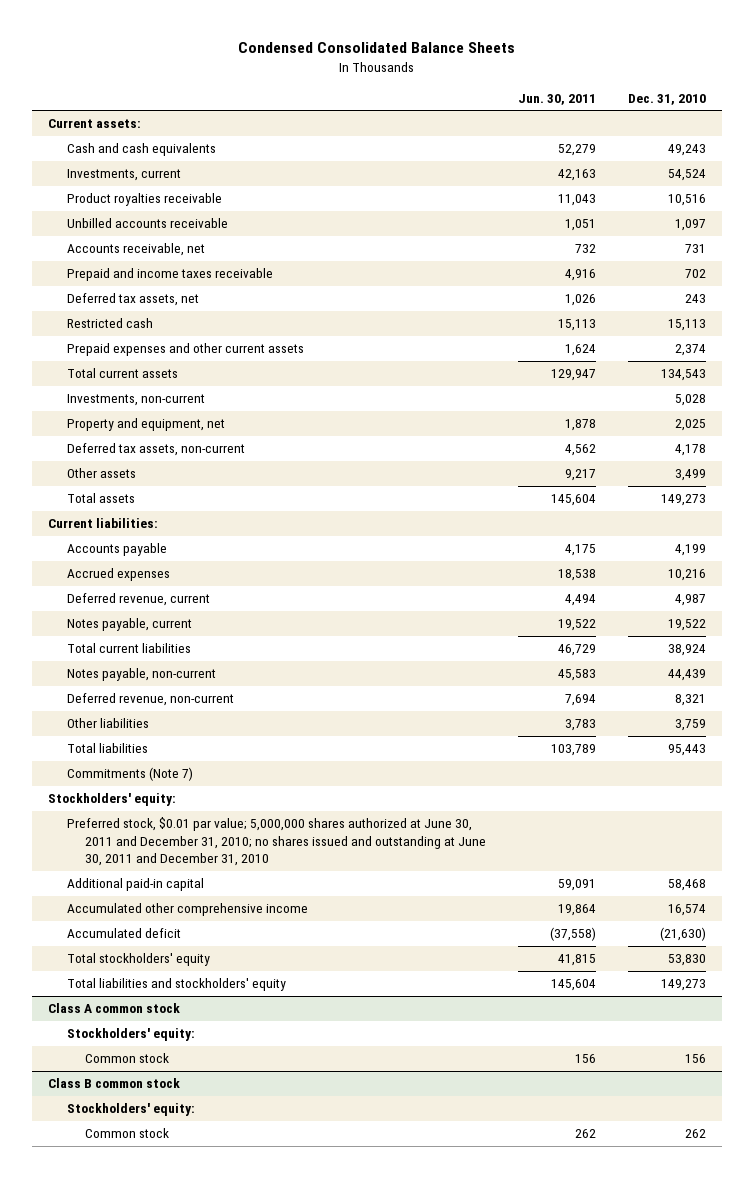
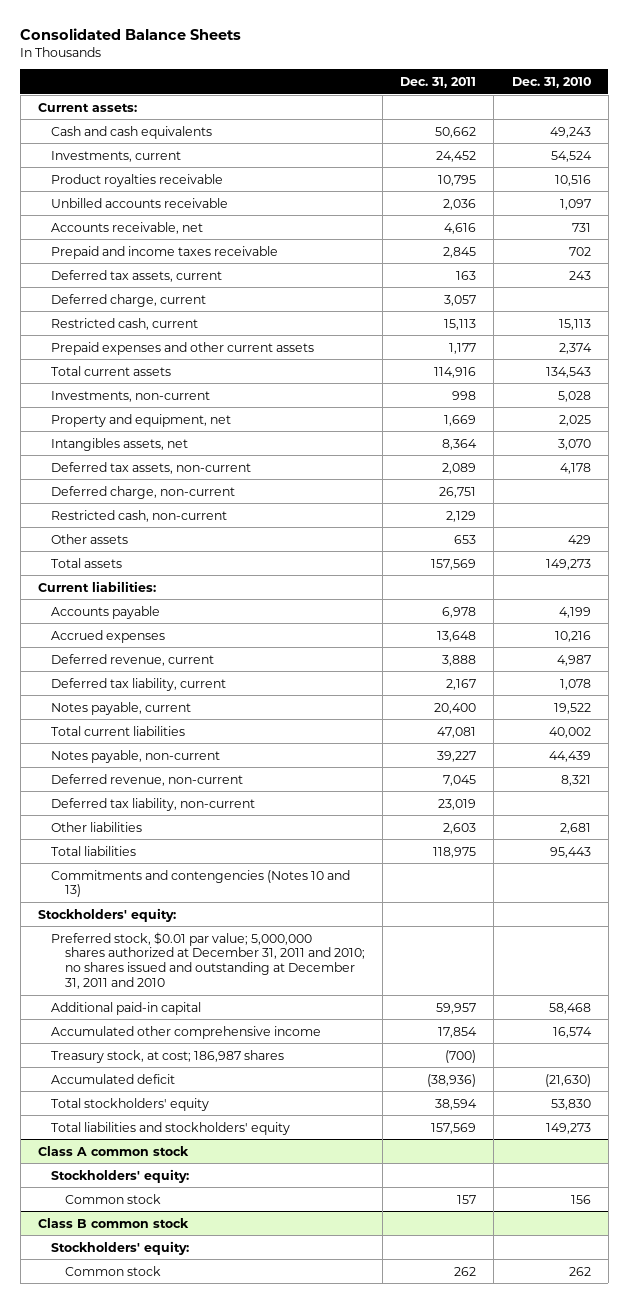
[238,42,516,54] Condensed Consolidated Balance Sheets -> [20,27,242,40] Consolidated Balance Sheets
[517,93,596,105] Jun. 30, 2011 -> none
none -> [400,76,477,88] Dec. 31, 2011
[66,293,199,307] Deferred tax assets, net -> [51,269,223,282] Deferred tax assets, current
none -> [51,293,207,307] Deferred charge, current
[66,318,153,329] Restricted cash -> [51,317,199,330] Restricted cash, current
none -> [51,437,189,451] Intangibles assets, net
none -> [51,485,236,499] Deferred charge, non-current
none -> [51,509,228,522] Restricted cash, non-current
[674,469,706,482] 3,499 -> [567,534,591,544] 429
none -> [51,677,227,691] Deferred tax liability, current
[667,644,706,657] 38,924 -> [548,726,591,738] 40,002
none -> [51,797,256,811] Deferred tax liability, non-current
[674,719,706,732] 3,759 -> [559,822,591,834] 2,681
[66,767,193,782] Commitments (Note 7) -> [51,869,351,898] Commitments and contengencies (Notes 10 and 13)
[66,817,486,867] Preferred stock, $0.01 par value; 5,000,000 shares authorized at June 30, 2011 and December 31, 2010; no shares issued and outstanding at June 30, 2011 and December 31, 2010 -> [51,931,365,989] Preferred stock, $0.01 par value; 5,000,000 shares authorized at December 31, 2011 and 2010; no shares issued and outstanding at December 31, 2011 and 2010
none -> [51,1049,285,1063] Treasury stock, at cost; 186,987 shares

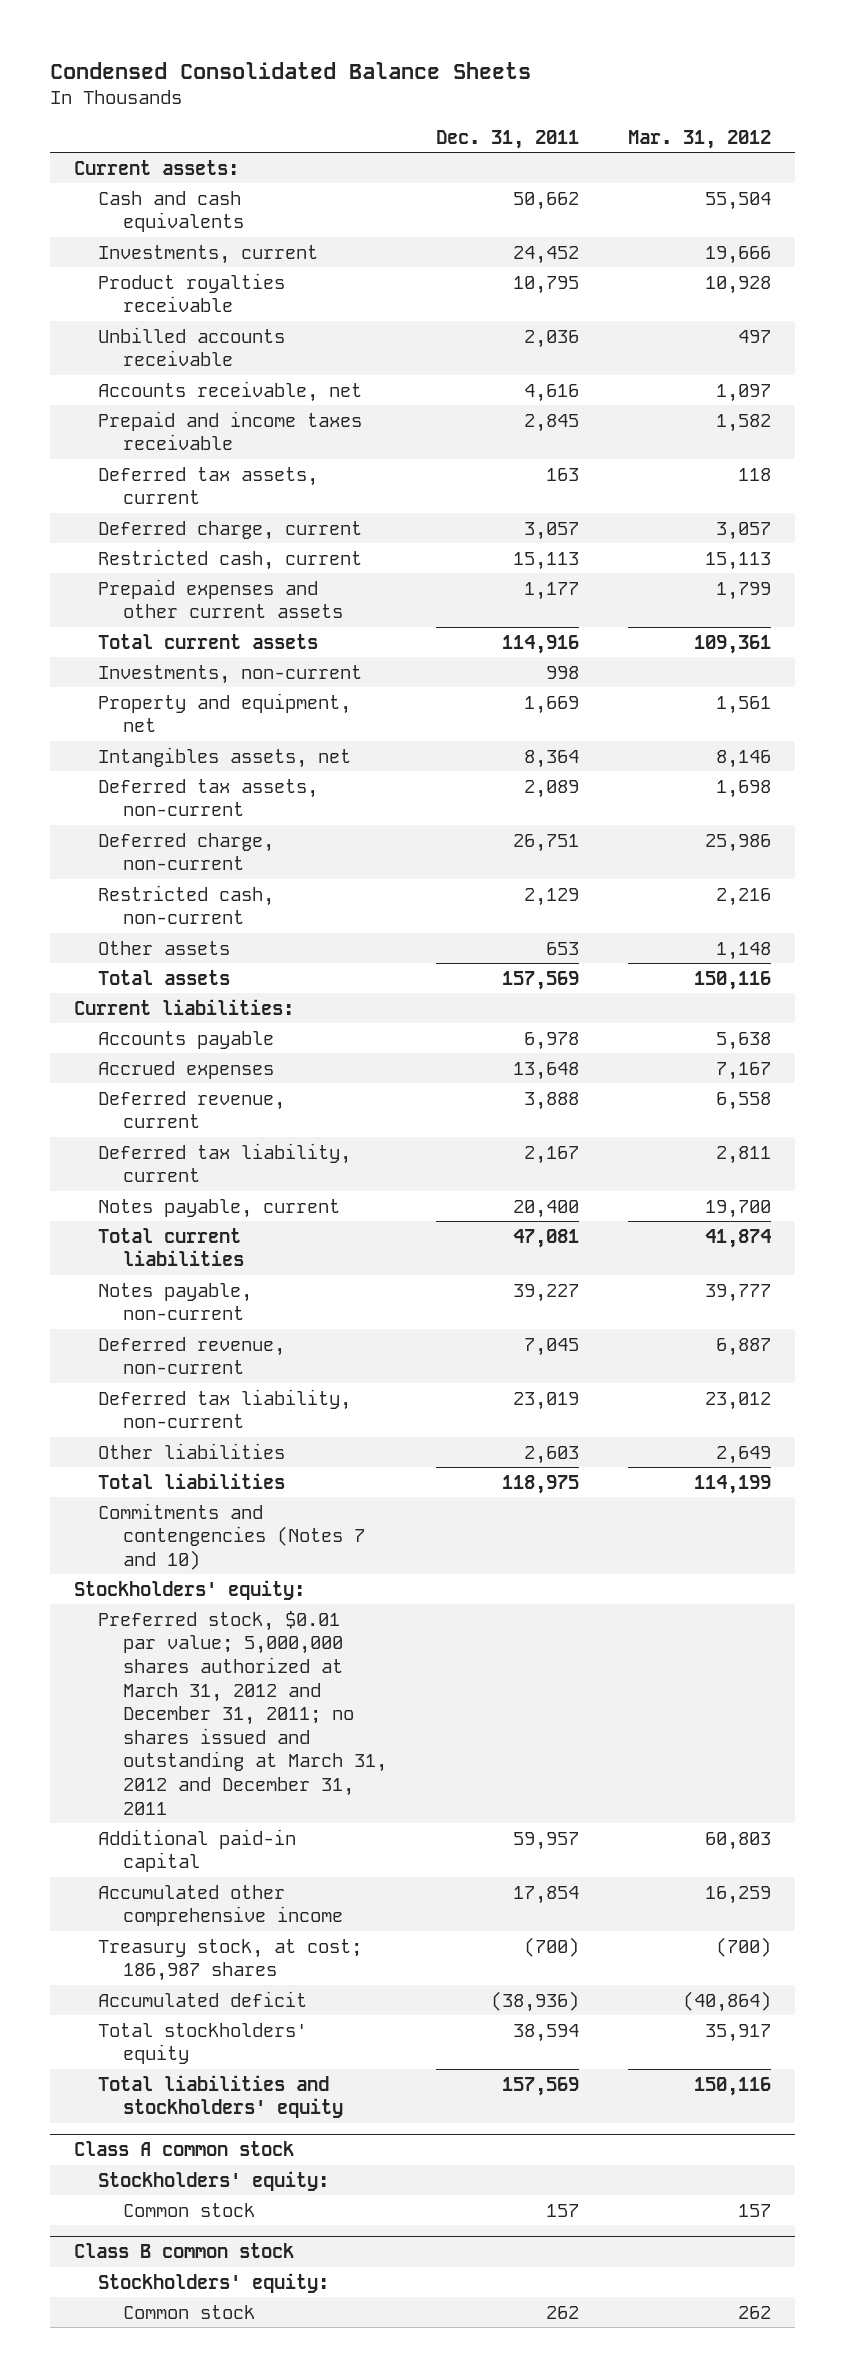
[20,27,242,40] Consolidated Balance Sheets -> [49,61,531,79] Condensed Consolidated Balance Sheets
[511,76,591,88] Dec. 31, 2010 -> none
none -> [627,129,771,149] Mar. 31, 2012
[51,869,351,898] Commitments and contengencies (Notes 10 and 13) -> [98,1502,365,1570] Commitments and contengencies (Notes 7 and 10)
[51,931,365,989] Preferred stock, $0.01 par value; 5,000,000 shares authorized at December 31, 2011 and 2010; no shares issued and outstanding at December 31, 2011 and 2010 -> [98,1610,387,1815] Preferred stock, $0.01 par value; 5,000,000 shares authorized at March 31, 2012 and December 31, 2011; no shares issued and outstanding at March 31, 2012 and December 31, 2011

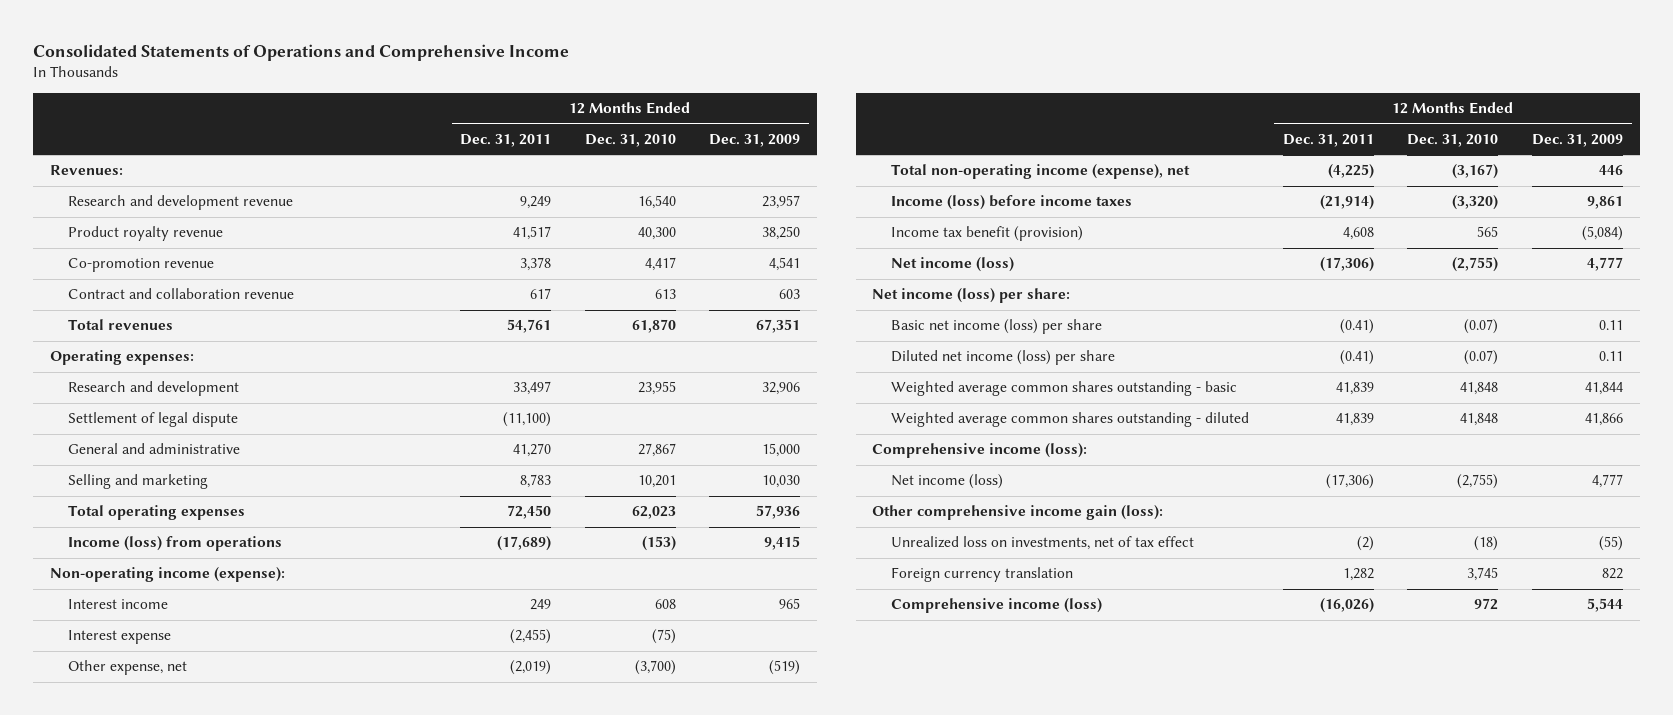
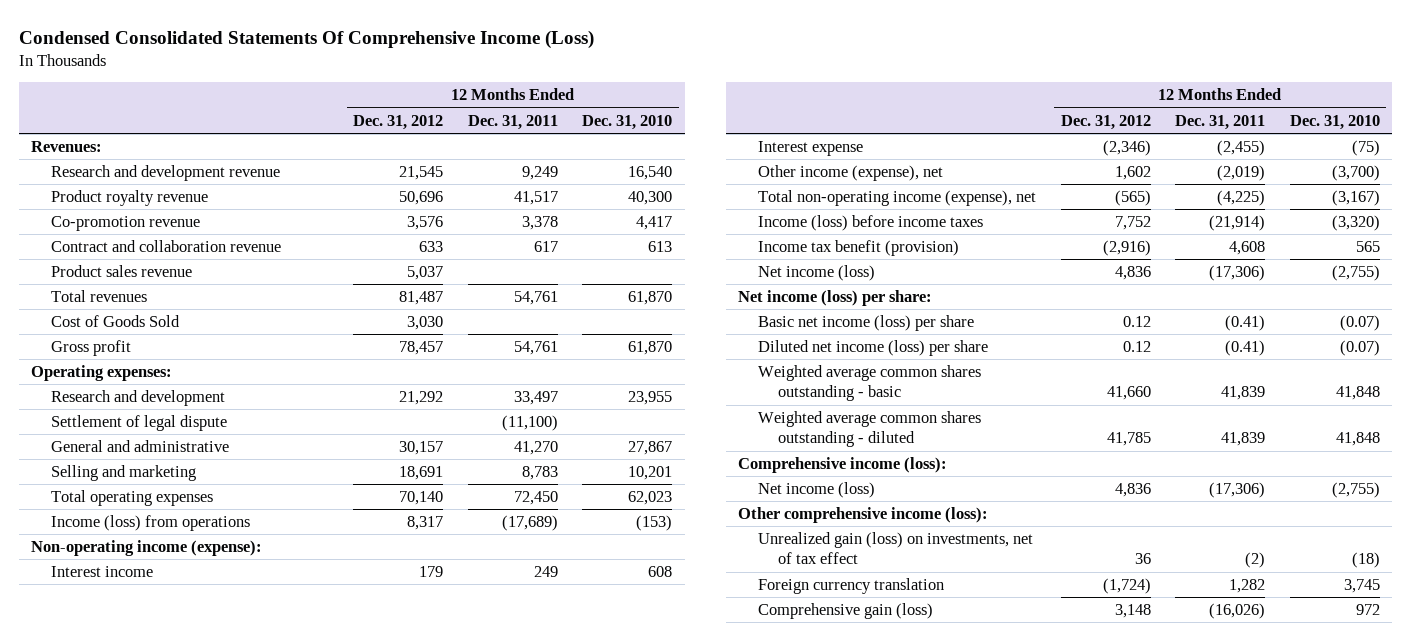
[32,43,569,61] Consolidated Statements of Operations and Comprehensive Income -> [18,29,594,49] Condensed Consolidated Statements Of Comprehensive Income (Loss)
[709,133,801,147] Dec. 31, 2009 -> none
none -> [353,114,444,130] Dec. 31, 2012
none -> [50,264,192,277] Product sales revenue
none -> [50,314,180,327] Cost of Goods Sold
none -> [50,339,131,356] Gross profit
[68,660,188,676] Other expense, net -> [757,164,943,181] Other income (expense), net
[872,505,1164,521] Other comprehensive income gain (loss): -> [737,506,988,523] Other comprehensive income (loss):
[891,536,1195,551] Unrealized loss on investments, net of tax effect -> [757,531,1033,565] Unrealized gain (loss) on investments, net of tax effect
[891,598,1103,614] Comprehensive income (loss) -> [757,602,933,619] Comprehensive gain (loss)

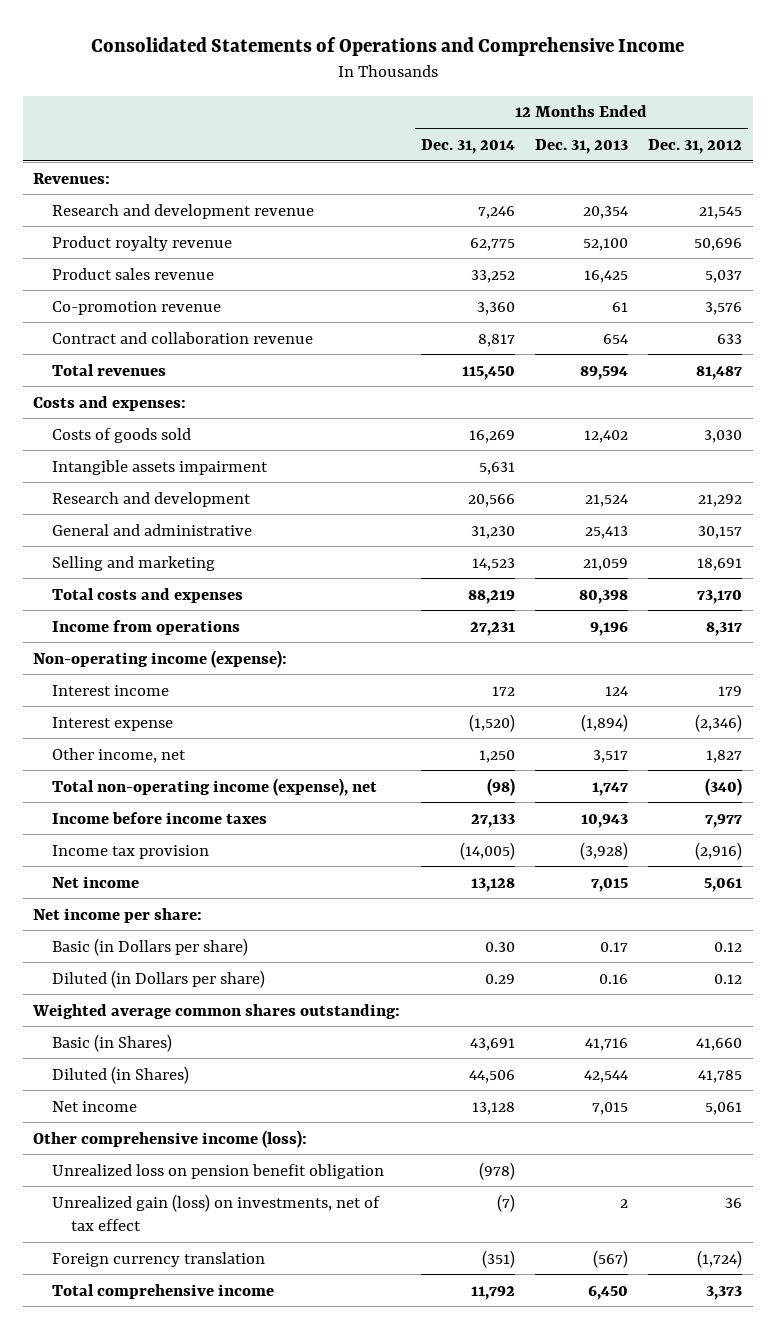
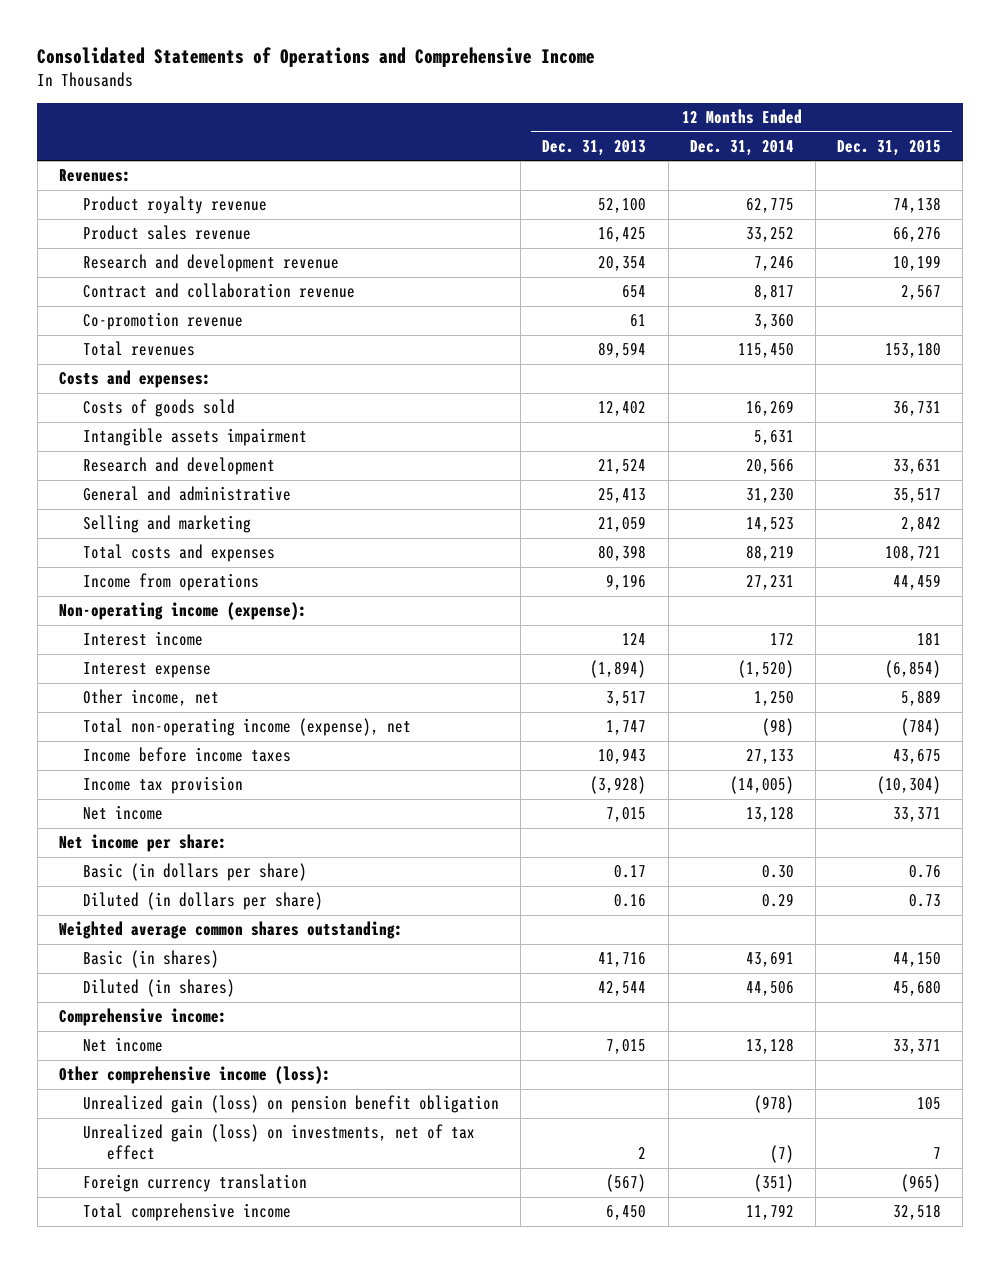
[648,138,743,154] Dec. 31, 2012 -> none
none -> [837,139,942,156] Dec. 31, 2015
[52,203,315,219] Research and development revenue -> [82,254,339,273] Research and development revenue
[52,300,222,315] Co-promotion revenue -> [82,312,243,331] Co-promotion revenue
[52,937,249,956] Basic (in Dollars per share) -> [82,863,307,882] Basic (in dollars per share)
[52,969,266,988] Diluted (in Dollars per share) -> [82,892,323,911] Diluted (in dollars per share)
[52,1033,173,1052] Basic (in Shares) -> [82,950,219,969] Basic (in shares)
[52,1065,190,1084] Diluted (in Shares) -> [82,979,235,998] Diluted (in shares)
none -> [58,1008,227,1027] Comprehensive income:
[52,1163,385,1179] Unrealized loss on pension benefit obligation -> [82,1095,499,1114] Unrealized gain (loss) on pension benefit obligation

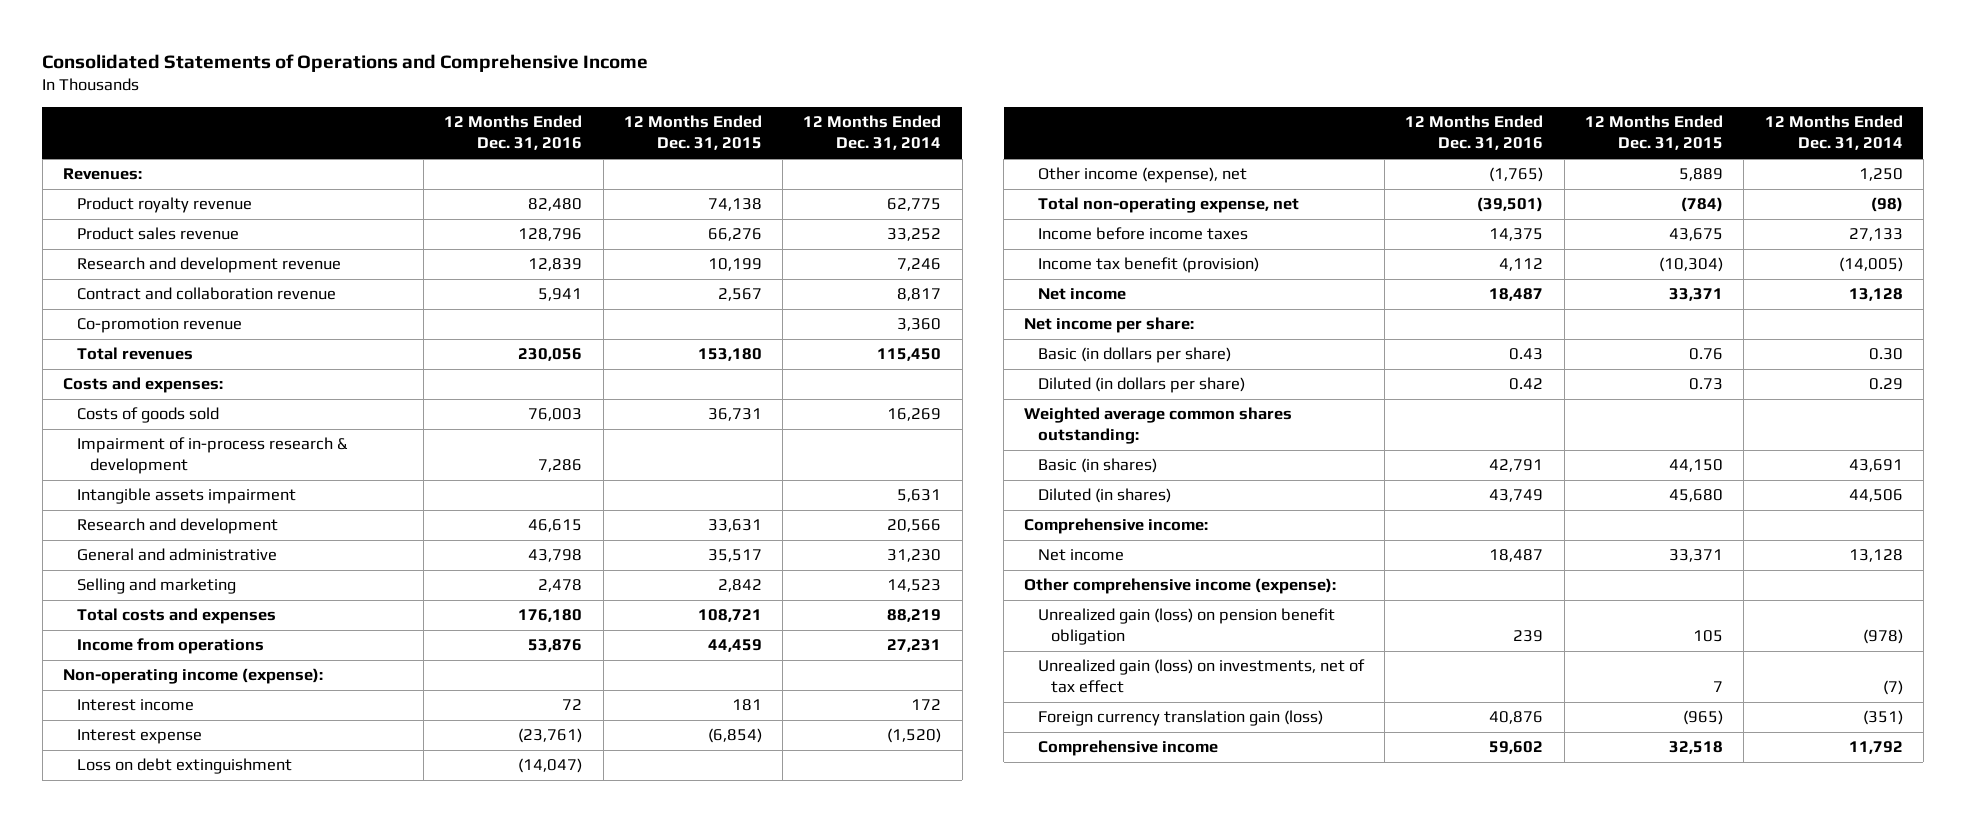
[542,139,647,156] Dec. 31, 2013 -> none
none -> [444,115,583,151] 12 Months Ended Dec. 31, 2016
none -> [76,437,348,475] Impairment of in-process research & development
none -> [76,758,292,775] Loss on debt extinguishment
[82,689,219,707] Other income, net -> [1037,167,1247,184] Other income (expense), net
[82,718,411,737] Total non-operating income (expense), net -> [1037,197,1299,214] Total non-operating expense, net
[82,776,243,795] Income tax provision -> [1037,257,1259,274] Income tax benefit (provision)
[58,1066,331,1085] Other comprehensive income (loss): -> [1024,578,1337,595] Other comprehensive income (expense):
[82,1174,307,1193] Foreign currency translation -> [1037,710,1323,727] Foreign currency translation gain (loss)
[82,1203,291,1222] Total comprehensive income -> [1037,740,1218,757] Comprehensive income

